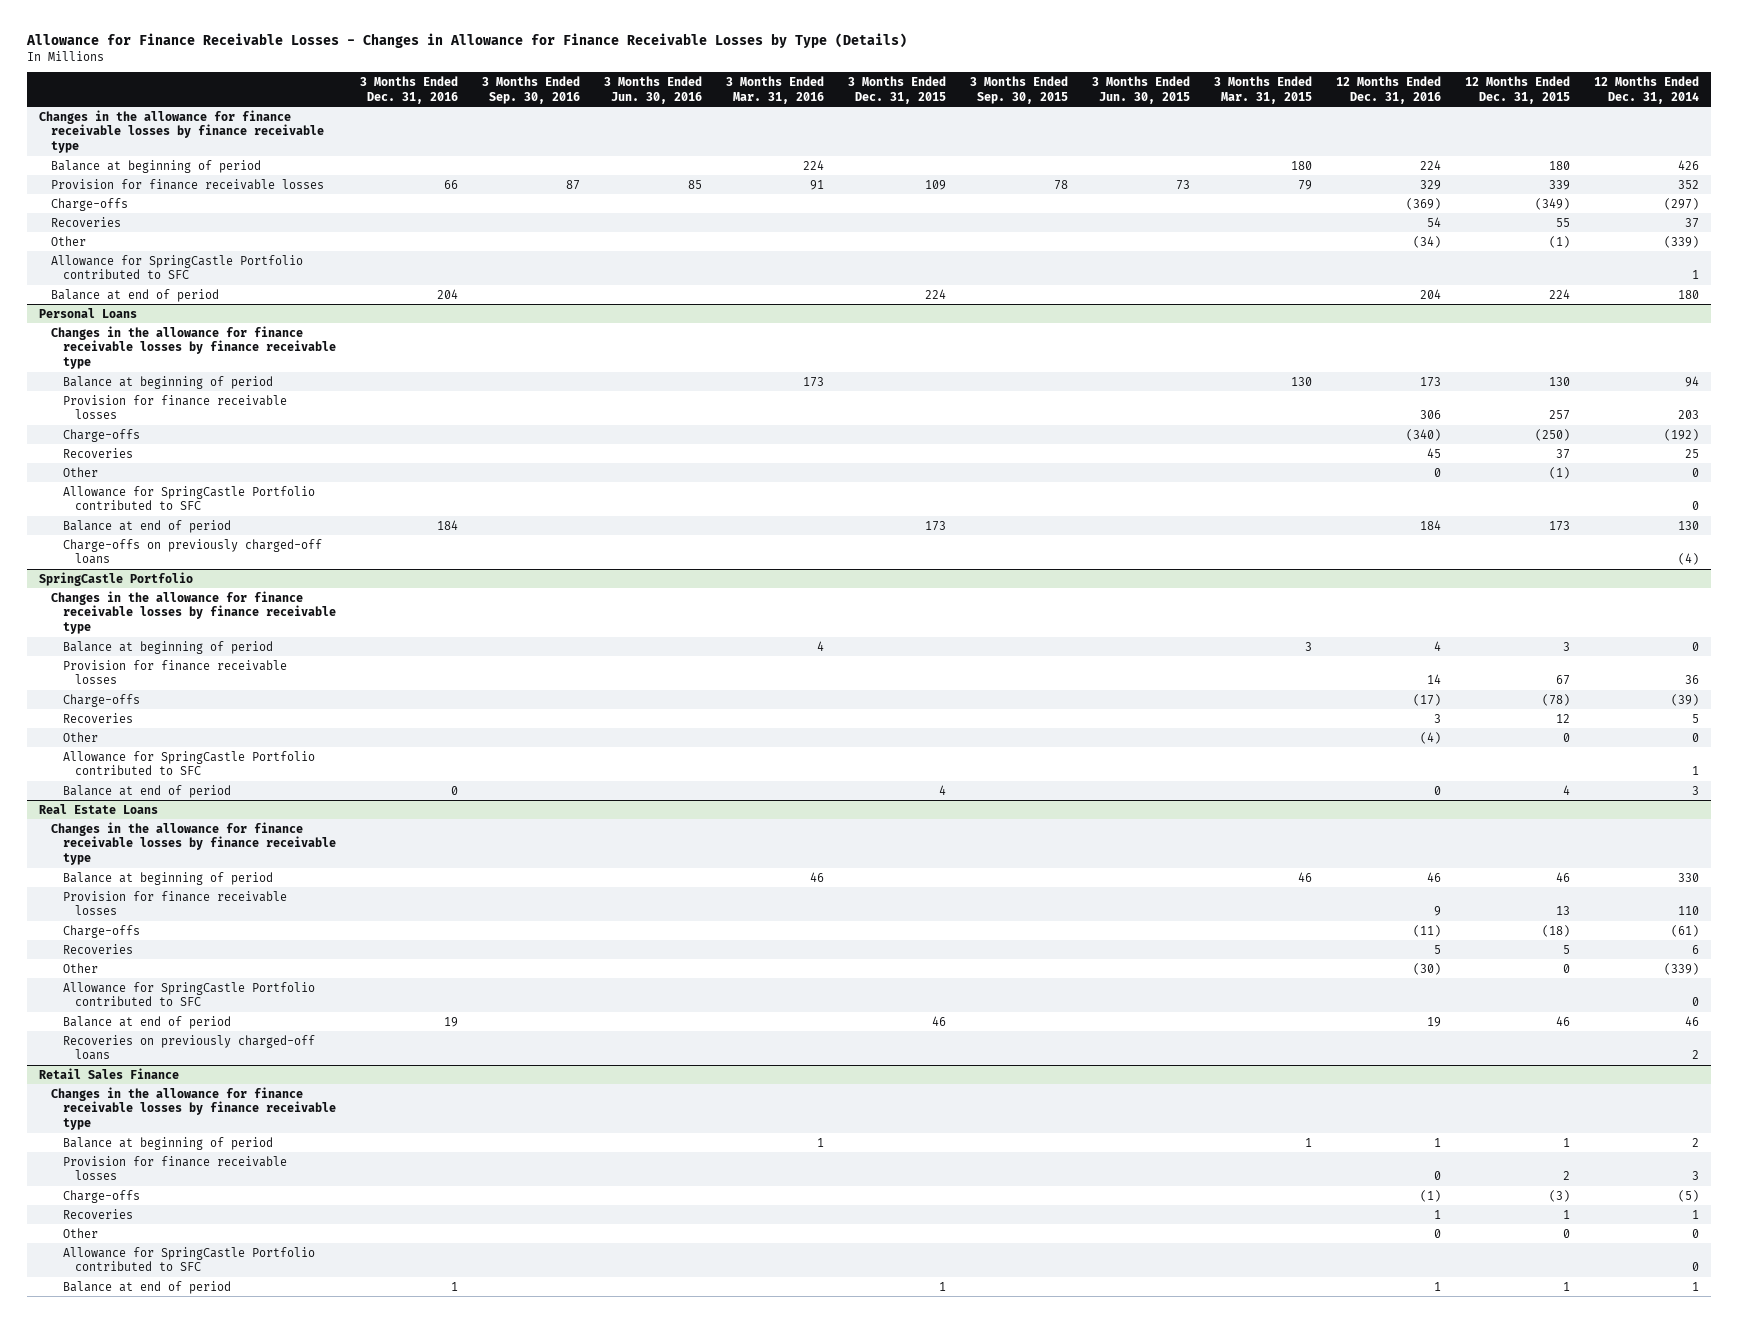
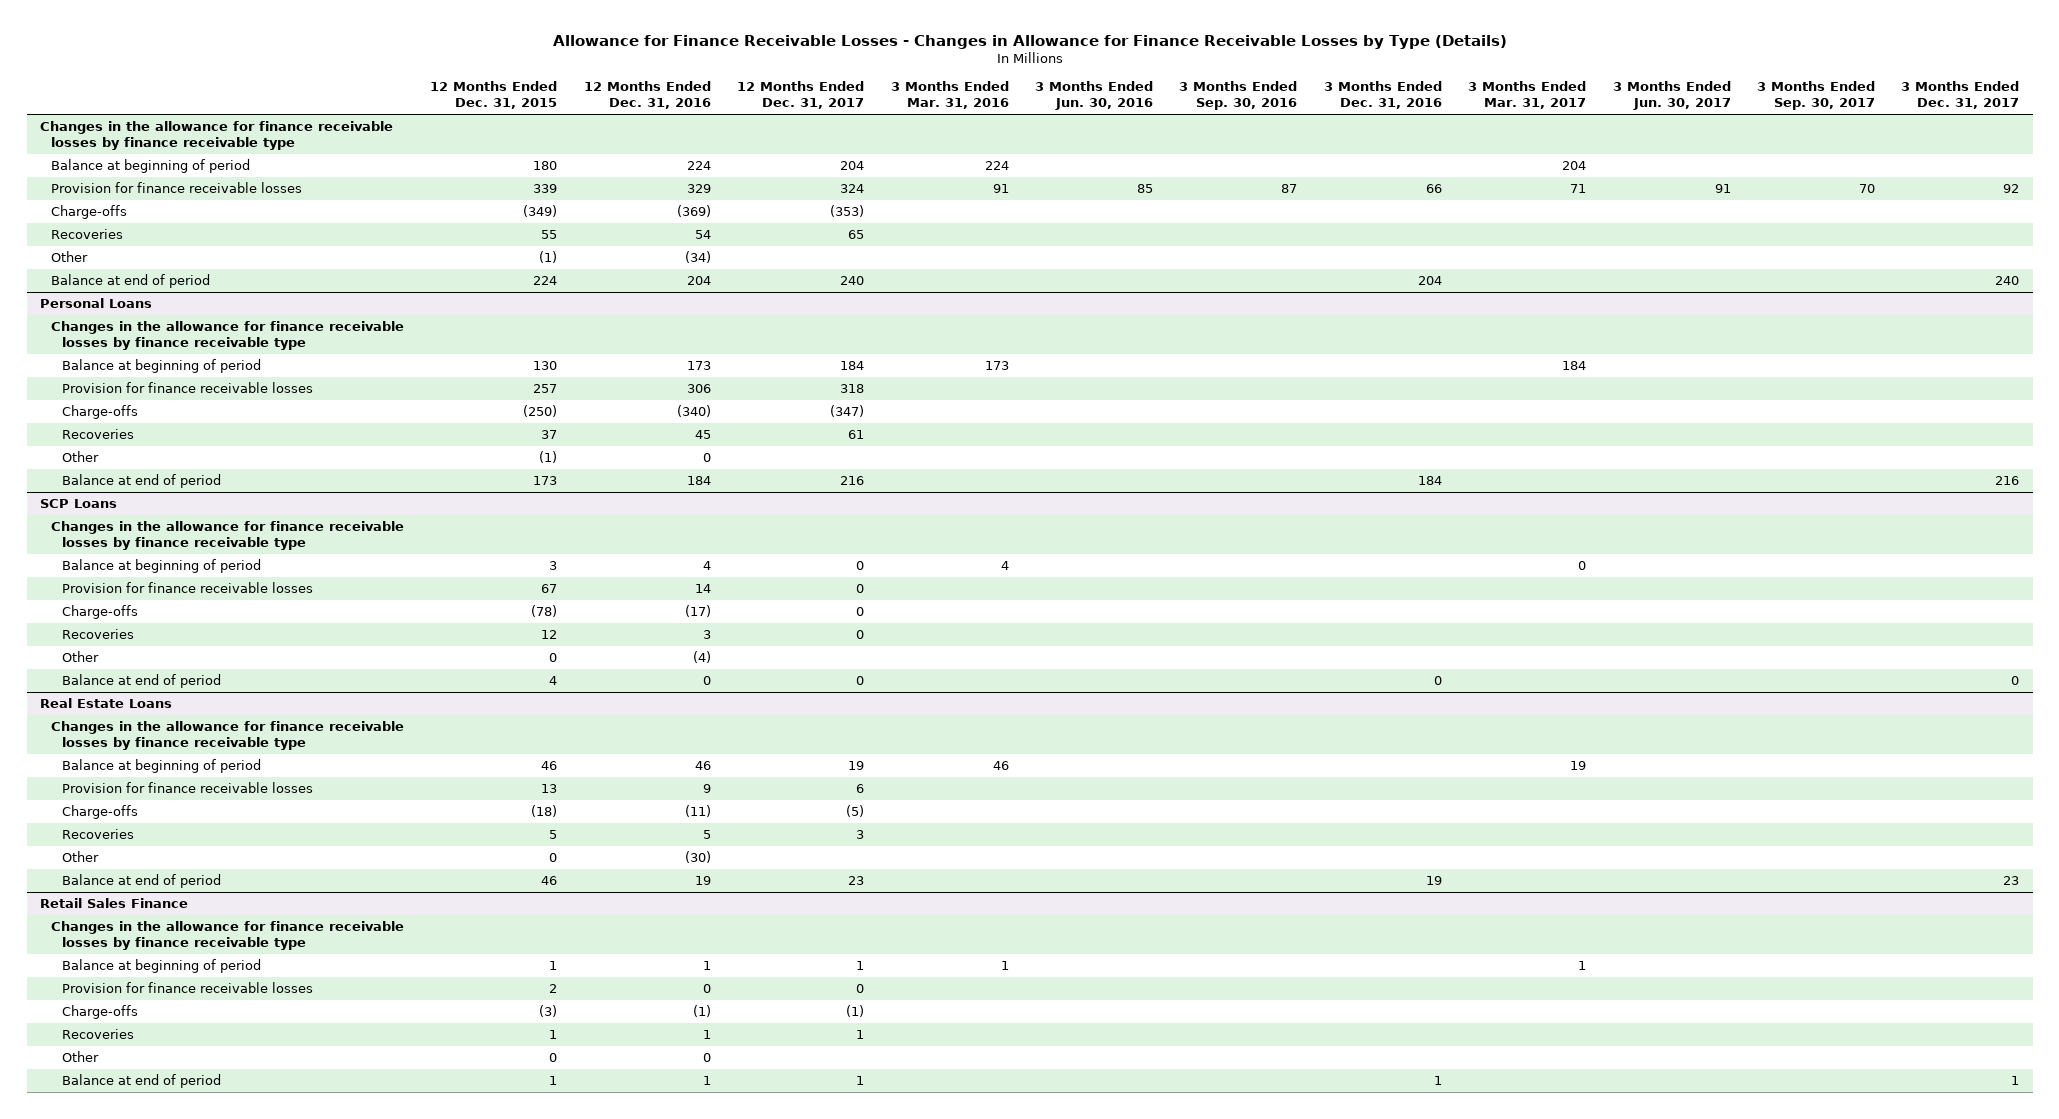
[847,75,946,104] 3 Months Ended Dec. 31, 2015 -> none
[969,75,1068,104] 3 Months Ended Sep. 30, 2015 -> none
[1091,75,1190,104] 3 Months Ended Jun. 30, 2015 -> none
[1213,75,1312,104] 3 Months Ended Mar. 31, 2015 -> none
[1593,75,1699,104] 12 Months Ended Dec. 31, 2014 -> none
none -> [737,81,865,110] 12 Months Ended Dec. 31, 2017
none -> [1468,81,1587,110] 3 Months Ended Mar. 31, 2017
none -> [1612,81,1731,111] 3 Months Ended Jun. 30, 2017
none -> [1757,81,1876,111] 3 Months Ended Sep. 30, 2017
none -> [1901,81,2020,110] 3 Months Ended Dec. 31, 2017
[51,254,304,280] Allowance for SpringCastle Portfolio contributed to SFC -> none
[63,485,316,511] Allowance for SpringCastle Portfolio contributed to SFC -> none
[63,538,323,565] Charge-offs on previously charged-off loans -> none
[39,571,194,586] SpringCastle Portfolio -> [39,498,117,508] SCP Loans
[63,750,316,776] Allowance for SpringCastle Portfolio contributed to SFC -> none
[63,981,316,1007] Allowance for SpringCastle Portfolio contributed to SFC -> none
[63,1034,316,1061] Recoveries on previously charged-off loans -> none
[63,1246,316,1272] Allowance for SpringCastle Portfolio contributed to SFC -> none

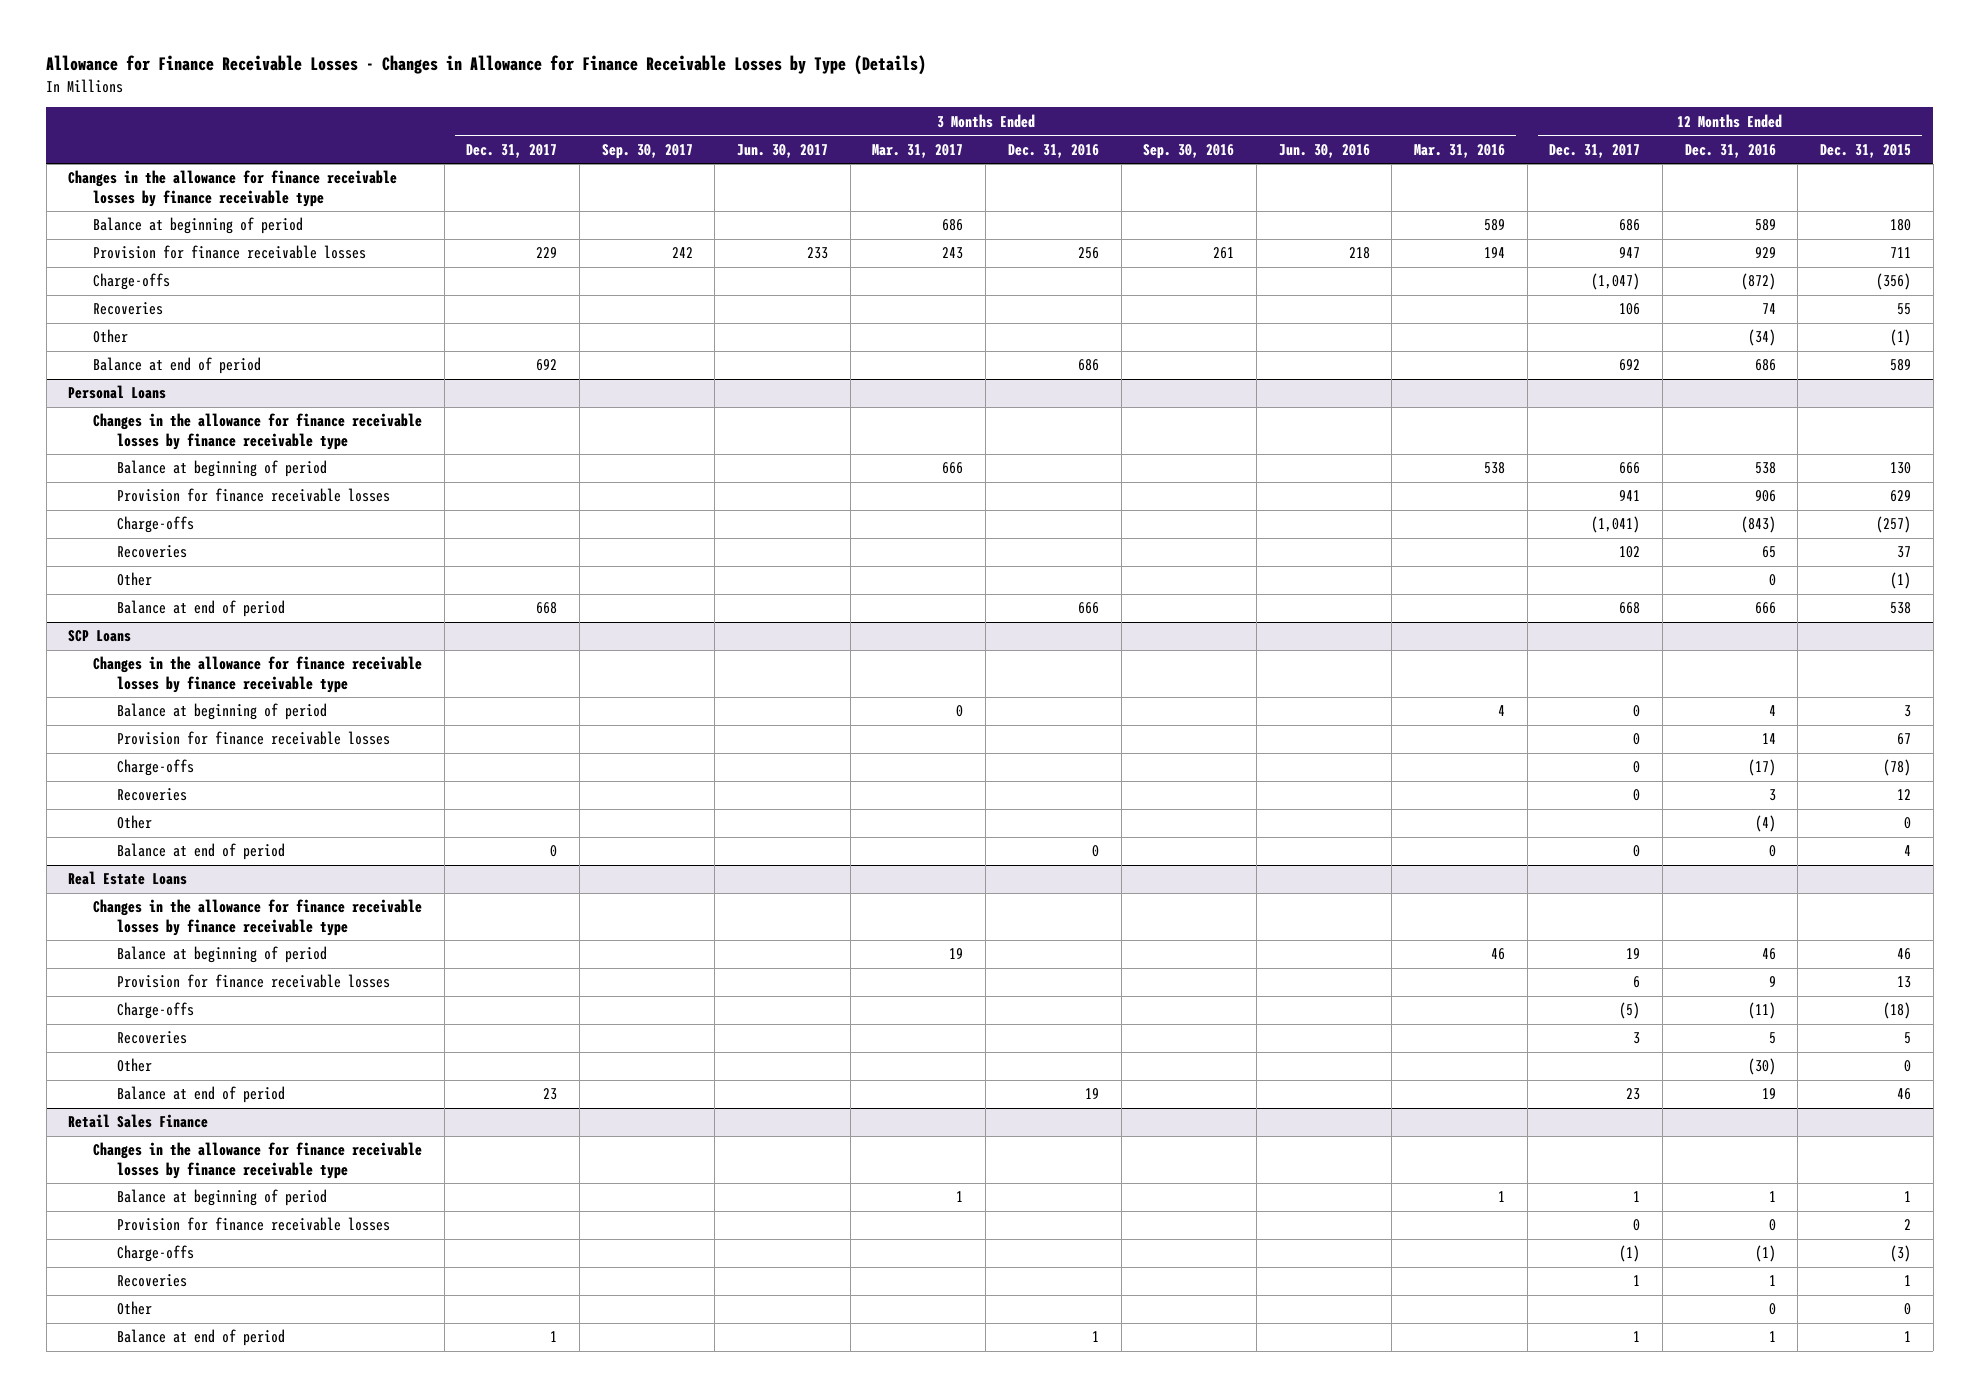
[686,160,711,170] 224 -> [1754,219,1776,232] 589
[840,160,865,170] 204 -> [1619,219,1641,232] 686
[984,160,1009,170] 224 -> [1483,219,1505,232] 589
[1562,160,1587,170] 204 -> [942,219,964,232] 686
[533,183,558,193] 339 -> [1890,247,1912,259] 711
[686,183,711,193] 329 -> [1754,247,1776,259] 929
[840,183,865,193] 324 -> [1619,247,1641,259] 947
[992,183,1009,193] 91 -> [1483,247,1505,259] 194
[1136,183,1153,193] 85 -> [1348,247,1370,260] 218
[1281,183,1298,193] 87 -> [1213,247,1235,260] 261
[1425,183,1442,193] 66 -> [1077,247,1099,260] 256
[1570,183,1587,193] 71 -> [942,247,964,260] 243
[1714,183,1731,193] 91 -> [807,247,829,260] 233
[1859,183,1876,193] 70 -> [671,247,693,259] 242
[2003,183,2020,193] 92 -> [536,247,558,259] 229
[523,204,558,217] (349) -> [1876,273,1912,291] (356)
[676,204,711,217] (369) -> [1740,273,1776,291] (872)
[830,204,865,217] (353) -> [1591,273,1641,291] (1,047)
[694,229,711,239] 54 -> [1761,303,1776,315] 74
[848,229,865,239] 65 -> [1619,303,1641,316] 106
[533,275,558,285] 224 -> [1890,359,1912,372] 589
[686,275,711,285] 204 -> [1754,359,1776,372] 686
[840,275,865,285] 240 -> [1619,359,1641,372] 692
[1417,275,1442,285] 204 -> [1077,359,1099,372] 686
[1995,275,2020,285] 240 -> [536,359,558,372] 692
[686,360,711,370] 173 -> [1754,462,1776,475] 538
[840,360,865,370] 184 -> [1619,462,1641,475] 666
[984,360,1009,370] 173 -> [1483,462,1505,475] 538
[1562,360,1587,370] 184 -> [942,462,964,475] 666
[533,383,558,393] 257 -> [1890,490,1912,503] 629
[686,383,711,393] 306 -> [1754,490,1776,503] 906
[840,383,865,393] 318 -> [1619,490,1641,502] 941
[523,404,558,417] (250) -> [1876,516,1912,534] (257)
[676,404,711,417] (340) -> [1740,516,1776,534] (843)
[830,404,865,417] (347) -> [1591,516,1641,534] (1,041)
[694,429,711,439] 45 -> [1761,546,1776,559] 65
[848,429,865,439] 61 -> [1619,546,1641,559] 102
[533,475,558,485] 173 -> [1890,602,1912,615] 538
[686,475,711,485] 184 -> [1754,602,1776,615] 666
[840,475,865,485] 216 -> [1619,602,1641,615] 668
[1417,475,1442,485] 184 -> [1077,602,1099,615] 666
[1995,475,2020,485] 216 -> [536,602,558,615] 668

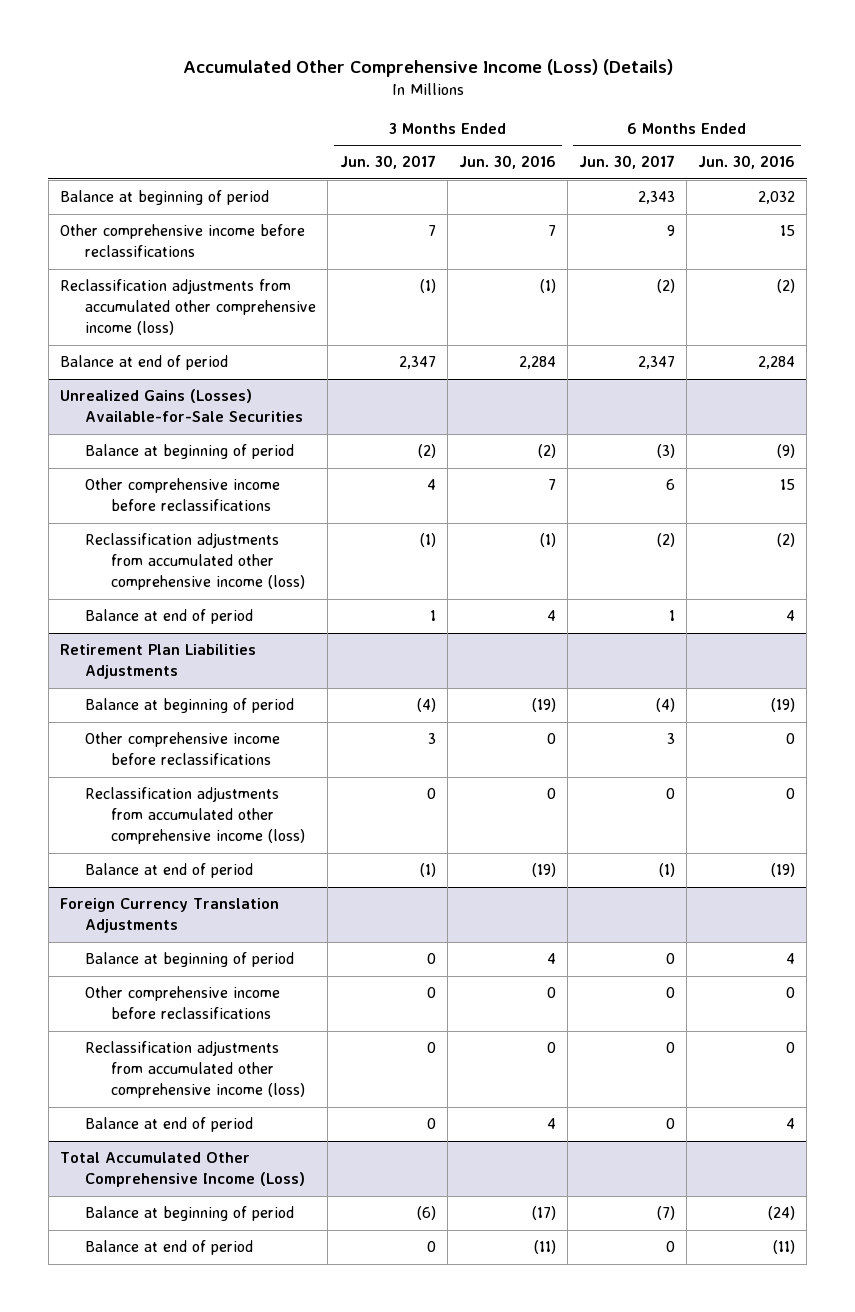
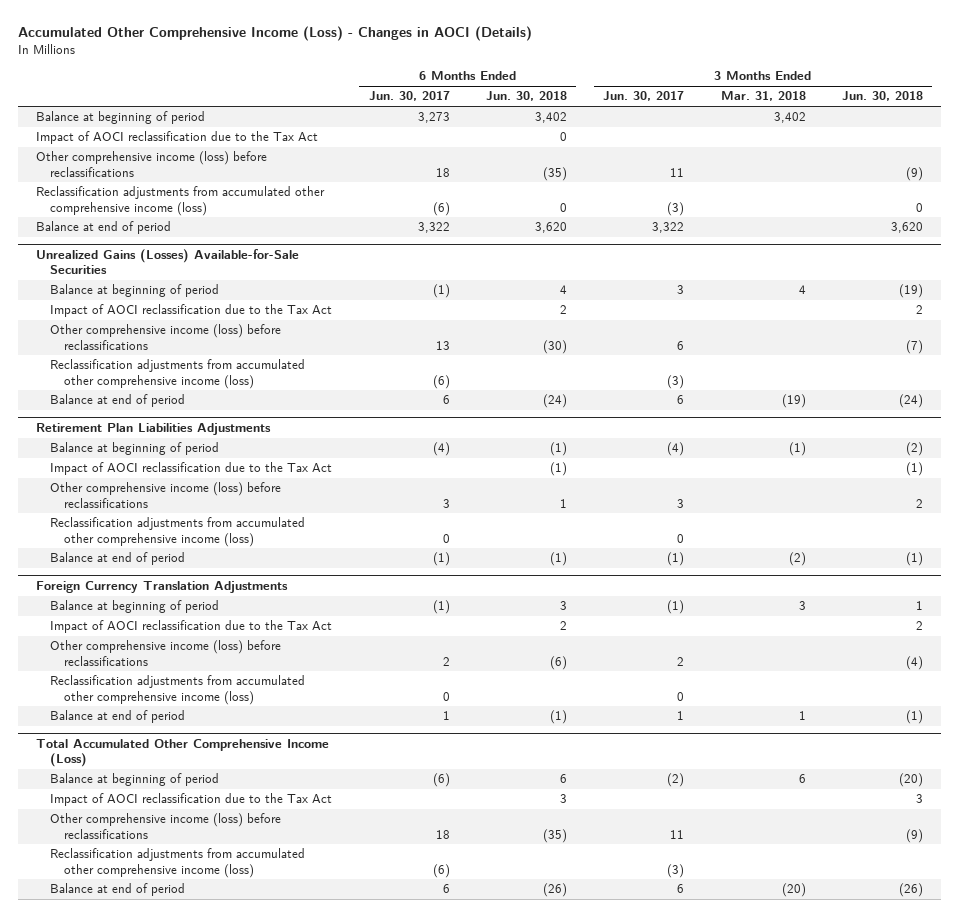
[182,59,673,78] Accumulated Other Comprehensive Income (Loss) (Details) -> [18,26,533,42] Accumulated Other Comprehensive Income (Loss) - Changes in AOCI (Details)
[458,155,556,170] Jun. 30, 2016 -> none
[698,155,796,170] Jun. 30, 2016 -> none
none -> [486,91,568,102] Jun. 30, 2018
none -> [720,91,806,102] Mar. 31, 2018
none -> [842,91,924,102] Jun. 30, 2018
[638,191,676,205] 2,343 -> [417,112,450,124] 3,273
none -> [36,131,319,145] Impact of AOCI reclassification due to the Tax Act
[59,224,305,258] Other comprehensive income before reclassifications -> [36,151,268,177] Other comprehensive income (loss) before reclassifications
[427,225,436,237] 7 -> [670,167,685,177] 11
[667,225,676,237] 9 -> [435,167,450,177] 18
[419,279,436,294] (1) -> [667,201,685,216] (3)
[657,279,676,294] (2) -> [432,201,450,216] (6)
[398,356,436,370] 2,347 -> [652,222,685,234] 3,322
[638,356,676,370] 2,347 -> [417,222,450,234] 3,322
[417,444,436,459] (2) -> [677,285,685,295] 3
[657,444,676,459] (3) -> [432,284,450,299] (1)
none -> [50,304,333,318] Impact of AOCI reclassification due to the Tax Act
[85,478,281,512] Other comprehensive income before reclassifications -> [50,324,282,350] Other comprehensive income (loss) before reclassifications
[426,479,436,491] 4 -> [677,340,685,350] 6
[666,479,676,491] 6 -> [435,340,450,350] 13
[419,533,436,548] (1) -> [667,374,685,389] (3)
[657,533,676,548] (2) -> [432,374,450,389] (6)
[429,610,436,622] 1 -> [677,395,685,405] 6
[669,610,676,622] 1 -> [442,395,450,405] 6
none -> [50,462,333,476] Impact of AOCI reclassification due to the Tax Act
[85,732,281,766] Other comprehensive income before reclassifications -> [50,482,282,508] Other comprehensive income (loss) before reclassifications
[426,953,436,965] 0 -> [667,600,685,615] (1)
[666,953,676,965] 0 -> [432,600,450,615] (1)
none -> [50,620,333,634] Impact of AOCI reclassification due to the Tax Act
[85,986,281,1020] Other comprehensive income before reclassifications -> [50,640,282,666] Other comprehensive income (loss) before reclassifications
[426,987,436,999] 0 -> [677,656,685,666] 2
[666,987,676,999] 0 -> [442,656,450,666] 2
[426,1118,436,1130] 0 -> [677,711,685,721] 1
[666,1118,676,1130] 0 -> [442,711,450,721] 1
[416,1206,436,1221] (6) -> [667,773,685,788] (2)
[657,1206,676,1221] (7) -> [432,773,450,788] (6)
none -> [50,793,333,807] Impact of AOCI reclassification due to the Tax Act
none -> [50,813,282,839] Other comprehensive income (loss) before reclassifications
none -> [50,848,306,878] Reclassification adjustments from accumulated other comprehensive income (loss)
[426,1241,436,1253] 0 -> [677,884,685,894] 6
[666,1241,676,1253] 0 -> [442,884,450,894] 6

